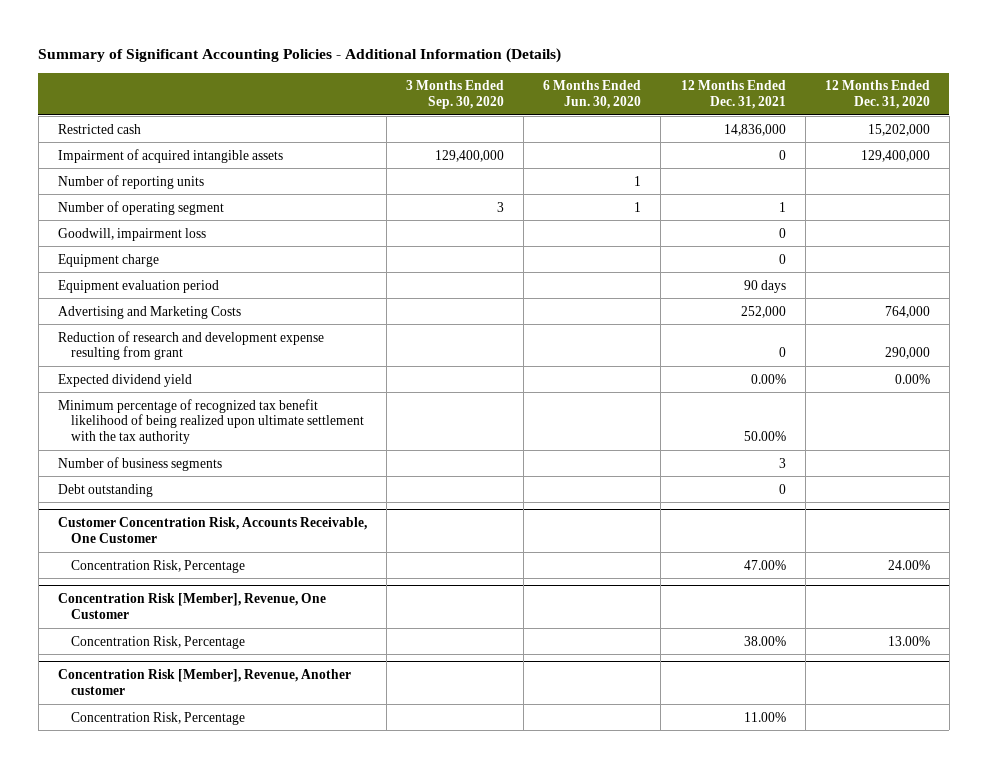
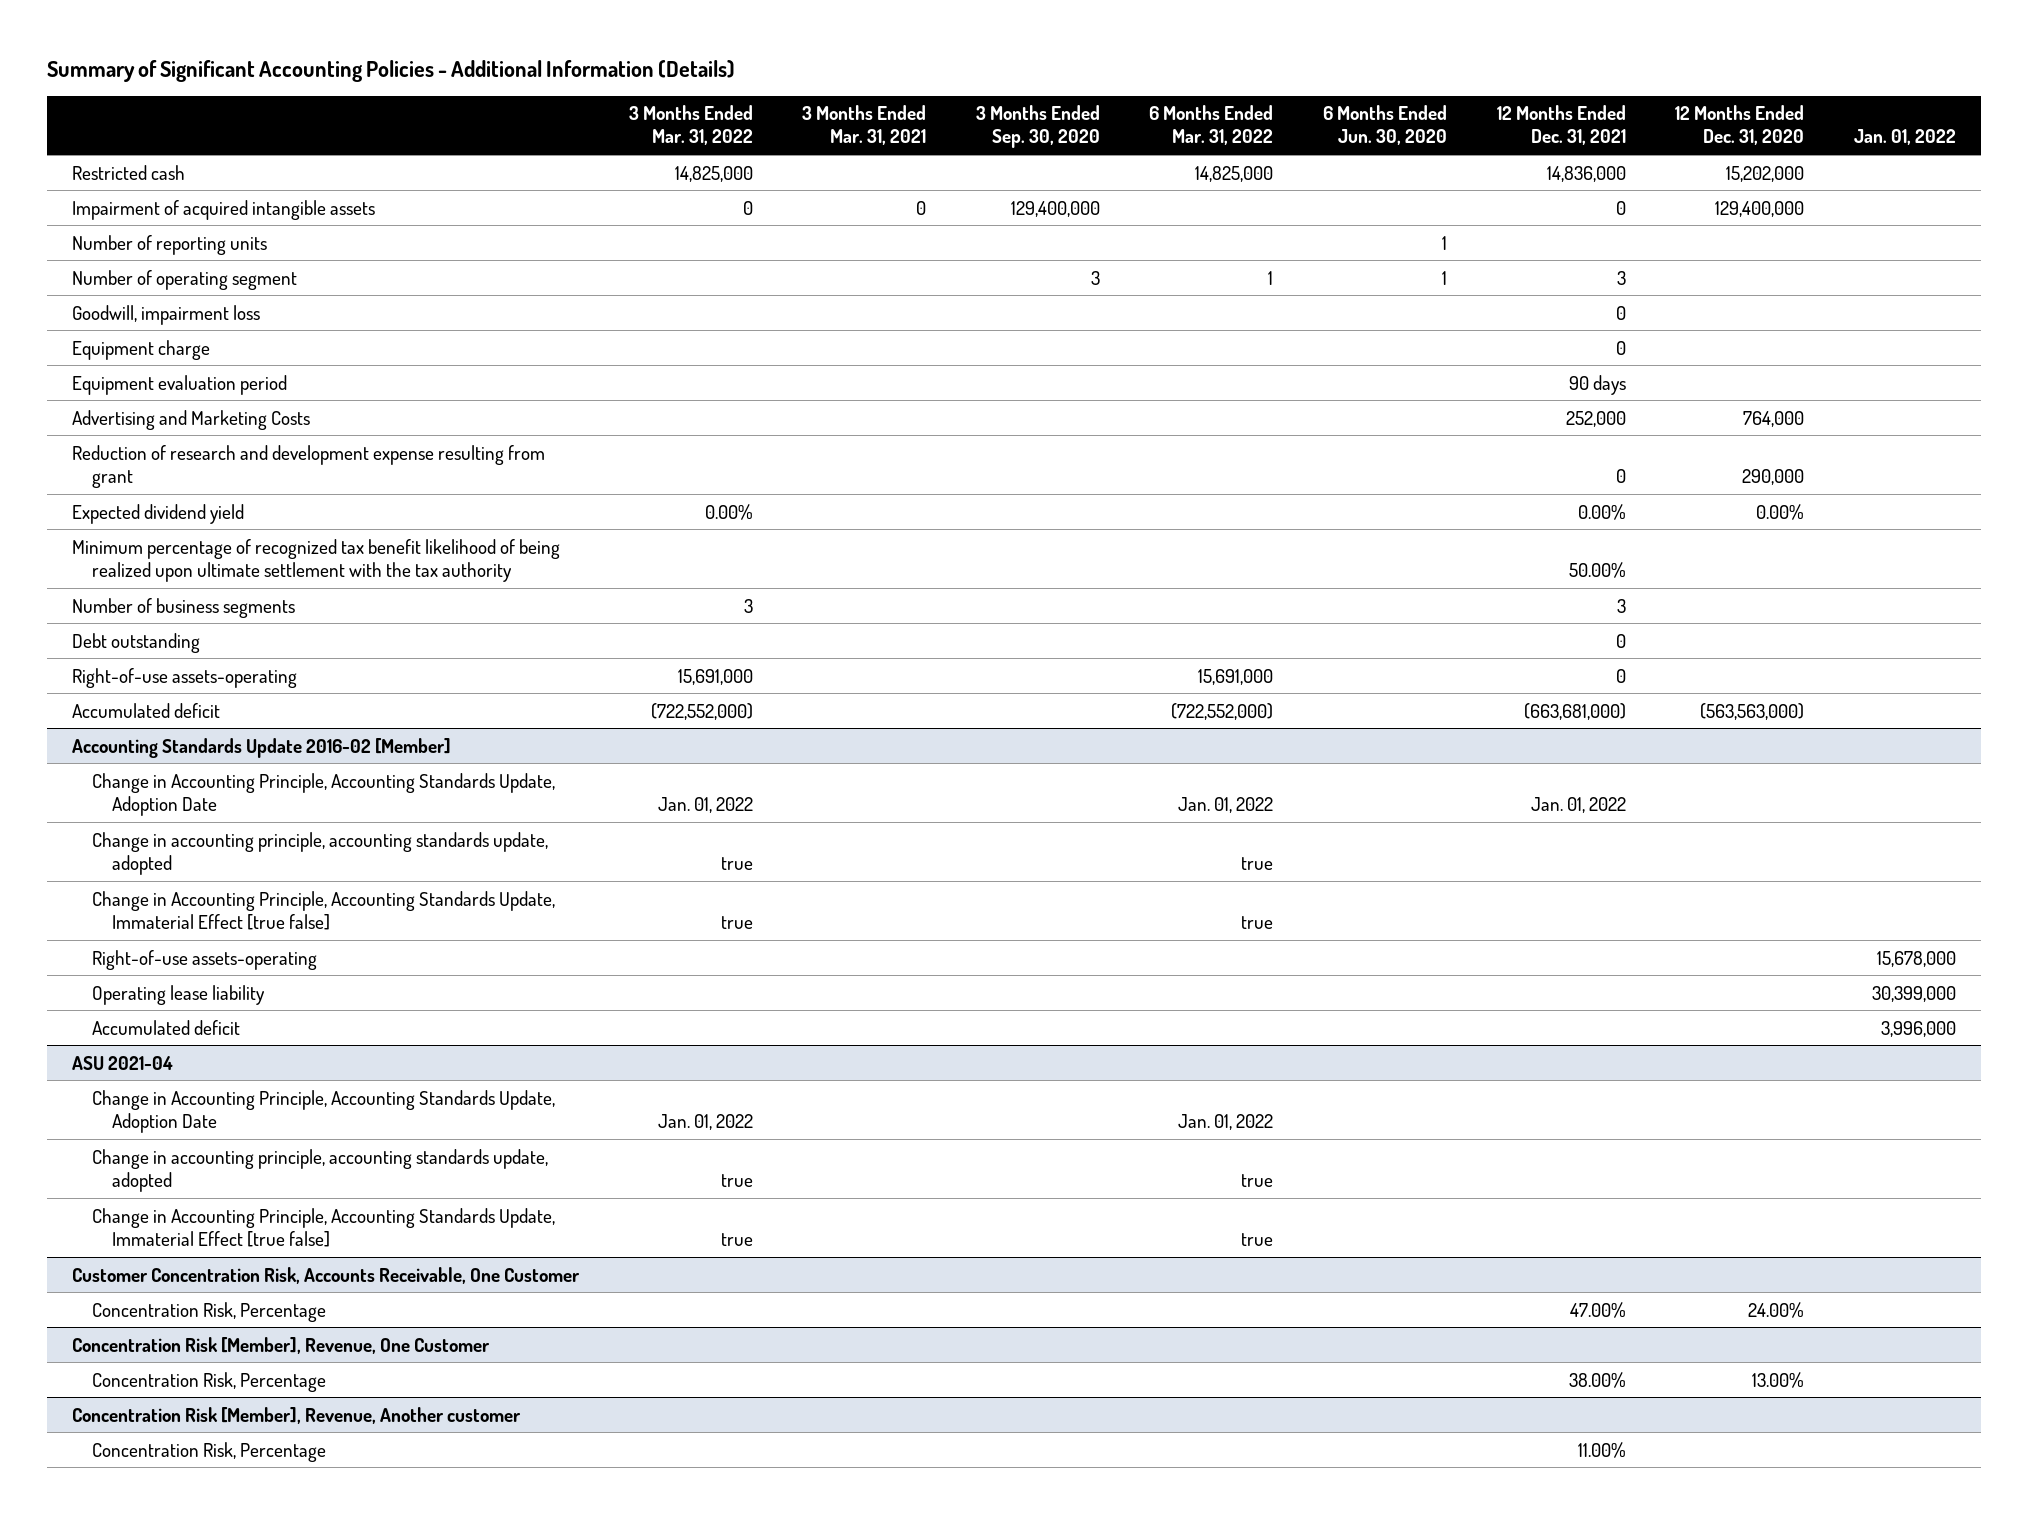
none -> [628,105,753,146] 3 Months Ended Mar. 31, 2022
none -> [802,105,927,146] 3 Months Ended Mar. 31, 2021
none -> [1149,105,1274,146] 6 Months Ended Mar. 31, 2022
none -> [1853,129,1956,146] Jan. 01, 2022
[778,201,786,212] 1 -> [1616,270,1626,285] 3
none -> [72,667,298,688] Right-of-use assets-operating
none -> [72,702,221,718] Accumulated deficit
none -> [72,737,452,758] Accounting Standards Update 2016-02 [Member]
none -> [91,772,555,816] Change in Accounting Principle, Accounting Standards Update, Adoption Date
none -> [91,831,548,875] Change in accounting principle, accounting standards update, adopted
none -> [91,890,555,930] Change in Accounting Principle, Accounting Standards Update, Immaterial Effect [true false]
none -> [91,949,317,970] Right-of-use assets-operating
none -> [91,984,265,1005] Operating lease liability
none -> [91,1019,240,1035] Accumulated deficit
none -> [72,1055,174,1070] ASU 2021-04
none -> [91,1089,555,1133] Change in Accounting Principle, Accounting Standards Update, Adoption Date
none -> [91,1148,548,1192] Change in accounting principle, accounting standards update, adopted
none -> [91,1207,555,1247] Change in Accounting Principle, Accounting Standards Update, Immaterial Effect [true false]

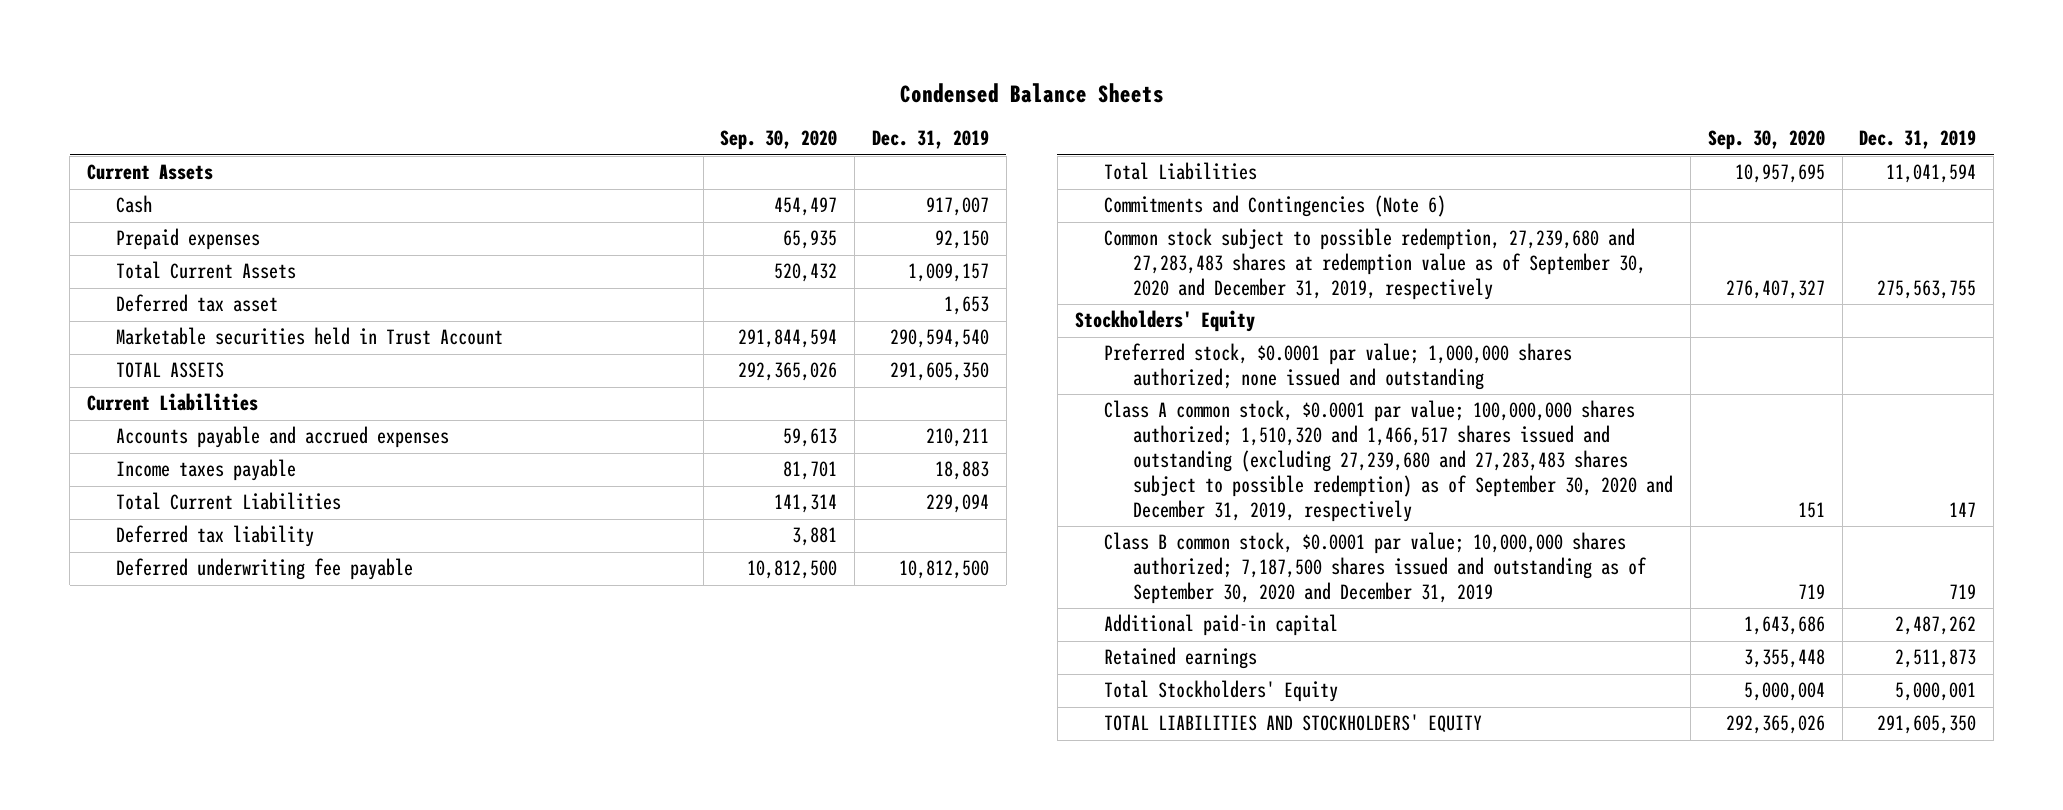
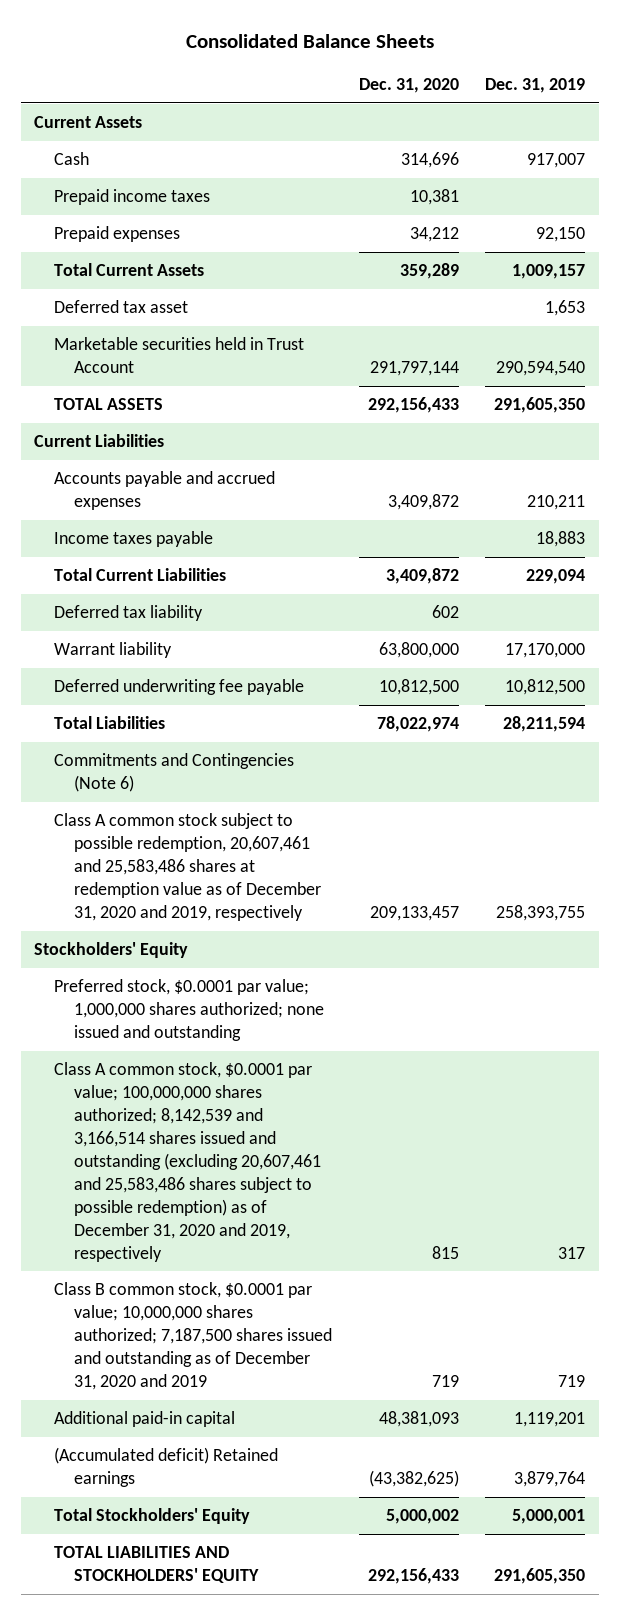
[899,82,1164,103] Condensed Balance Sheets -> [185,34,434,49] Consolidated Balance Sheets
[720,130,838,151] Sep. 30, 2020 -> none
none -> [358,78,459,94] Dec. 31, 2020
none -> [53,189,210,206] Prepaid income taxes
none -> [53,642,172,659] Warrant liability
[1886,164,1977,184] 11,041,594 -> [503,716,586,733] 28,211,594
[1103,228,1647,301] Common stock subject to possible redemption, 27,239,680 and 27,283,483 shares at redemption value as of September 30, 2020 and December 31, 2019, respectively -> [53,813,321,921] Class A common stock subject to possible redemption, 20,607,461 and 25,583,486 shares at redemption value as of December 31, 2020 and 2019, respectively
[1877,280,1977,300] 275,563,755 -> [496,904,586,921] 258,393,755
[1103,400,1674,523] Class A common stock, $0.0001 par value; 100,000,000 shares authorized; 1,510,320 and 1,466,517 shares issued and outstanding (excluding 27,239,680 and 27,283,483 shares subject to possible redemption) as of September 30, 2020 and December 31, 2019, respectively -> [53,1062,321,1262] Class A common stock, $0.0001 par value; 100,000,000 shares authorized; 8,142,539 and 3,166,514 shares issued and outstanding (excluding 20,607,461 and 25,583,486 shares subject to possible redemption) as of December 31, 2020 and 2019, respectively
[1949,502,1977,518] 147 -> [558,1246,586,1259] 317
[1103,532,1648,605] Class B common stock, $0.0001 par value; 10,000,000 shares authorized; 7,187,500 shares issued and outstanding as of September 30, 2020 and December 31, 2019 -> [53,1282,332,1390] Class B common stock, $0.0001 par value; 10,000,000 shares authorized; 7,187,500 shares issued and outstanding as of December 31, 2020 and 2019
[1895,616,1977,636] 2,487,262 -> [514,1412,586,1428] 1,119,201
[1103,647,1257,670] Retained earnings -> [53,1447,278,1488] (Accumulated deficit) Retained earnings
[1895,649,1977,669] 2,511,873 -> [514,1471,586,1488] 3,879,764

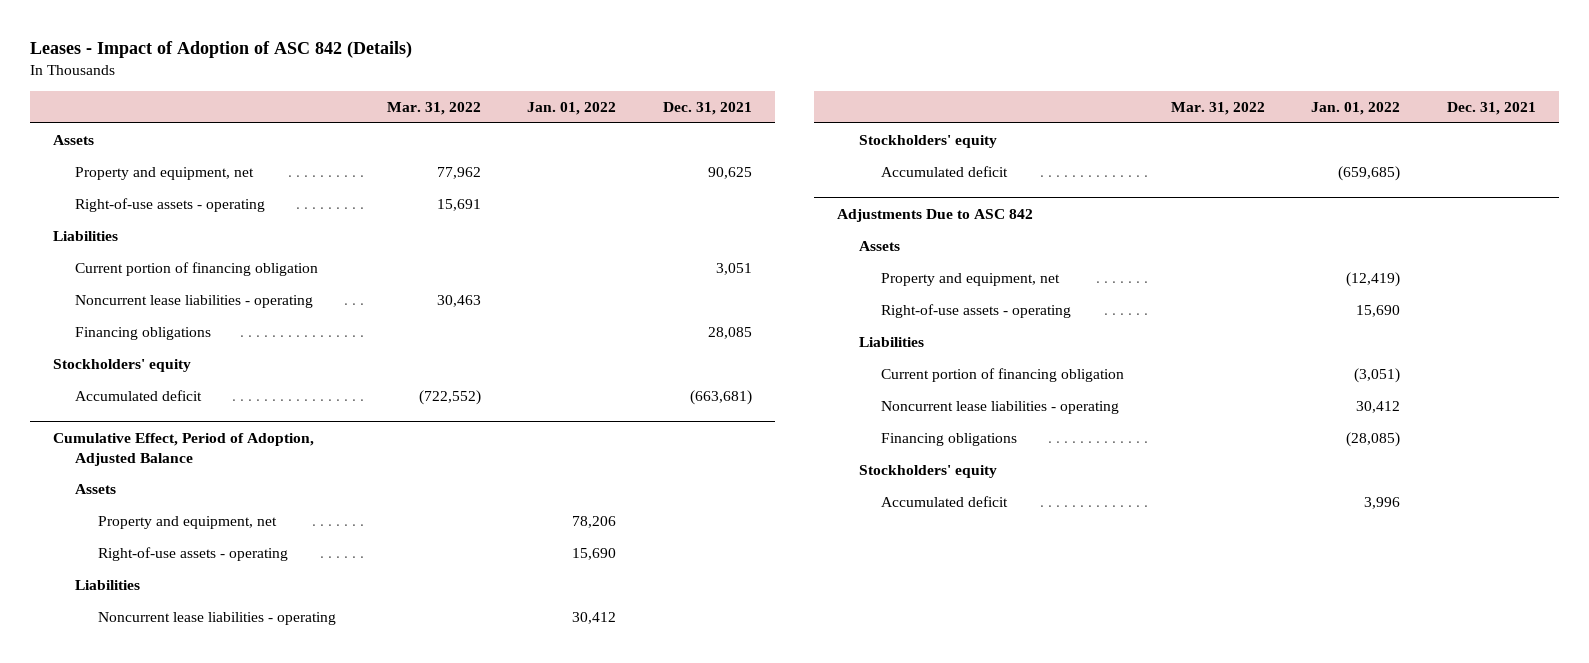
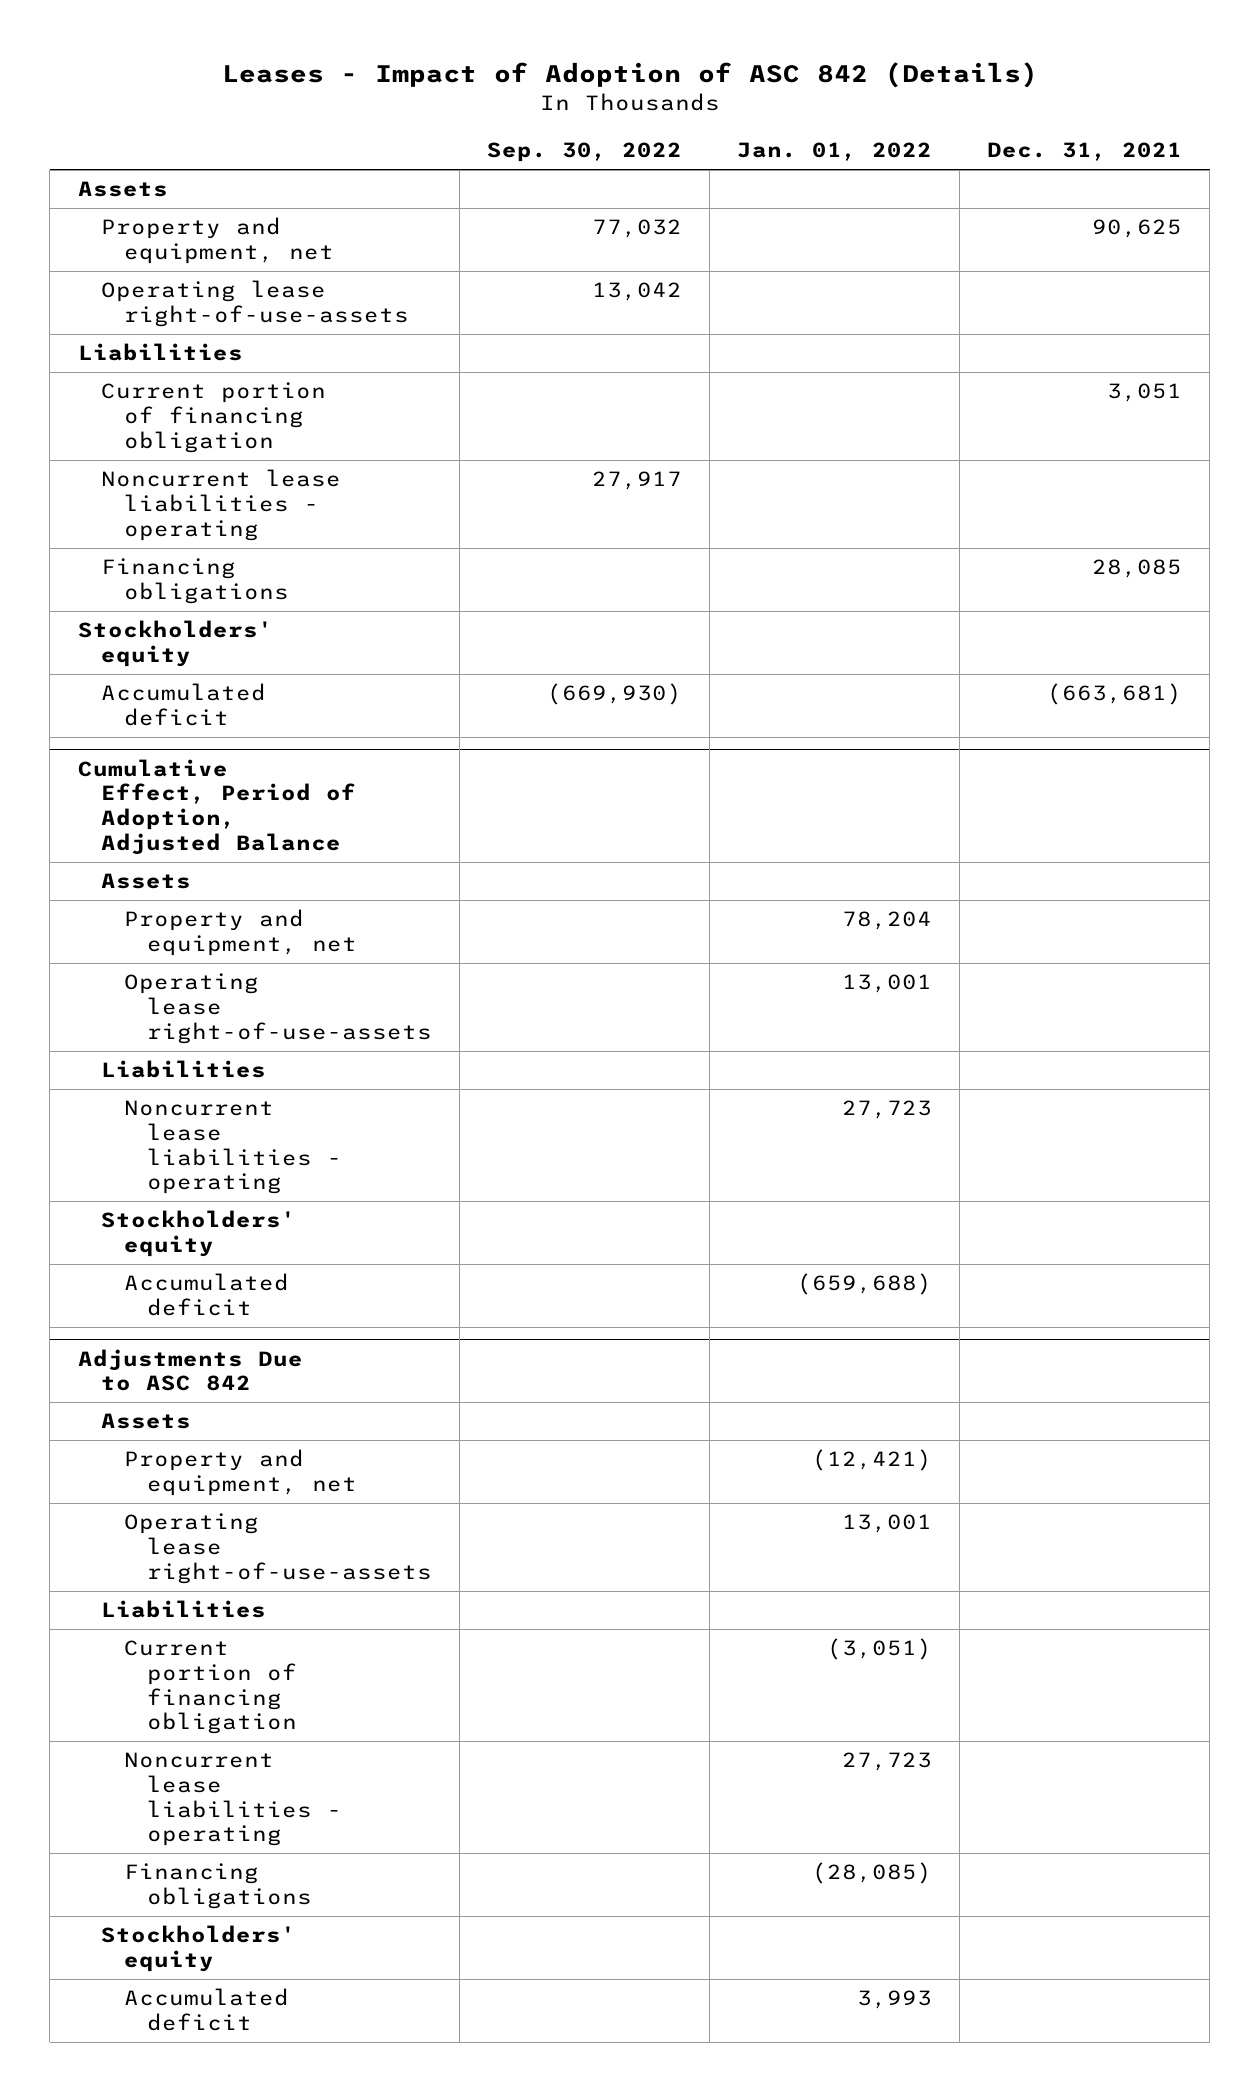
[386,101,481,115] Mar. 31, 2022 -> none
none -> [487,142,683,163] Sep. 30, 2022
[75,197,266,212] Right-of-use assets - operating -> [100,280,409,328] Operating lease right-of-use-assets
[572,515,617,528] 78,206 -> [842,911,933,931] 78,204
[97,546,288,561] Right-of-use assets - operating -> [123,973,432,1044] Operating lease right-of-use-assets
[572,547,617,560] 15,690 -> [842,974,933,994] 13,001
[572,611,617,624] 30,412 -> [842,1100,933,1120] 27,723
[1338,165,1401,181] (659,685) -> [797,1273,933,1296] (659,688)
[1346,271,1401,287] (12,419) -> [812,1449,933,1472] (12,421)
[881,303,1072,318] Right-of-use assets - operating -> [123,1513,432,1584] Operating lease right-of-use-assets
[1356,304,1401,317] 15,690 -> [842,1514,933,1534] 13,001
[1356,400,1401,413] 30,412 -> [842,1752,933,1772] 27,723
[1364,496,1401,509] 3,996 -> [857,1990,933,2010] 3,993

